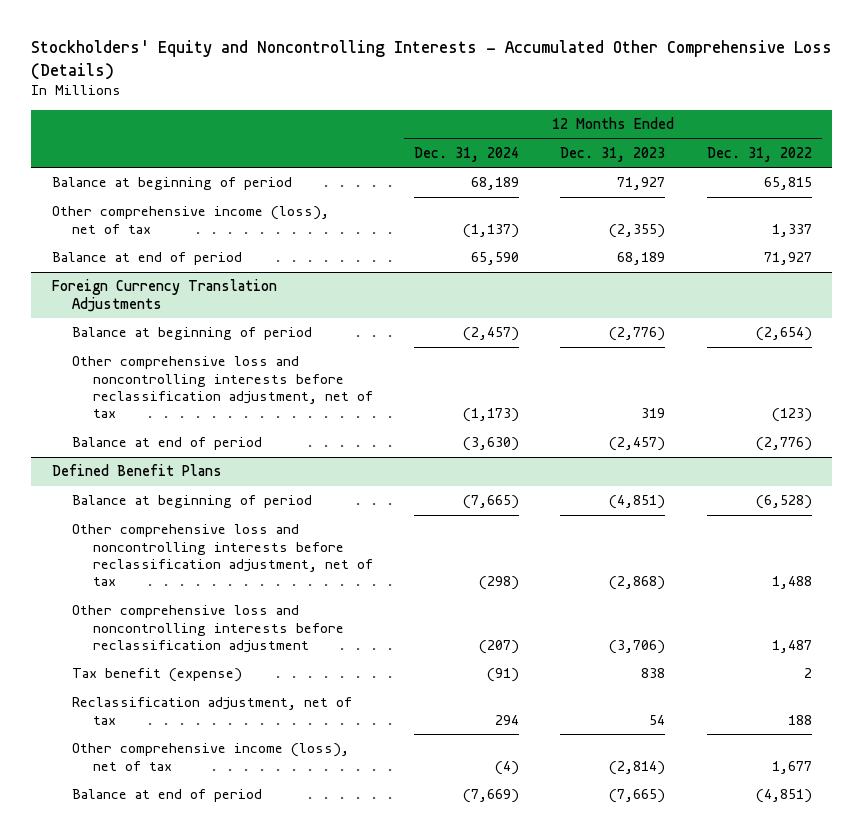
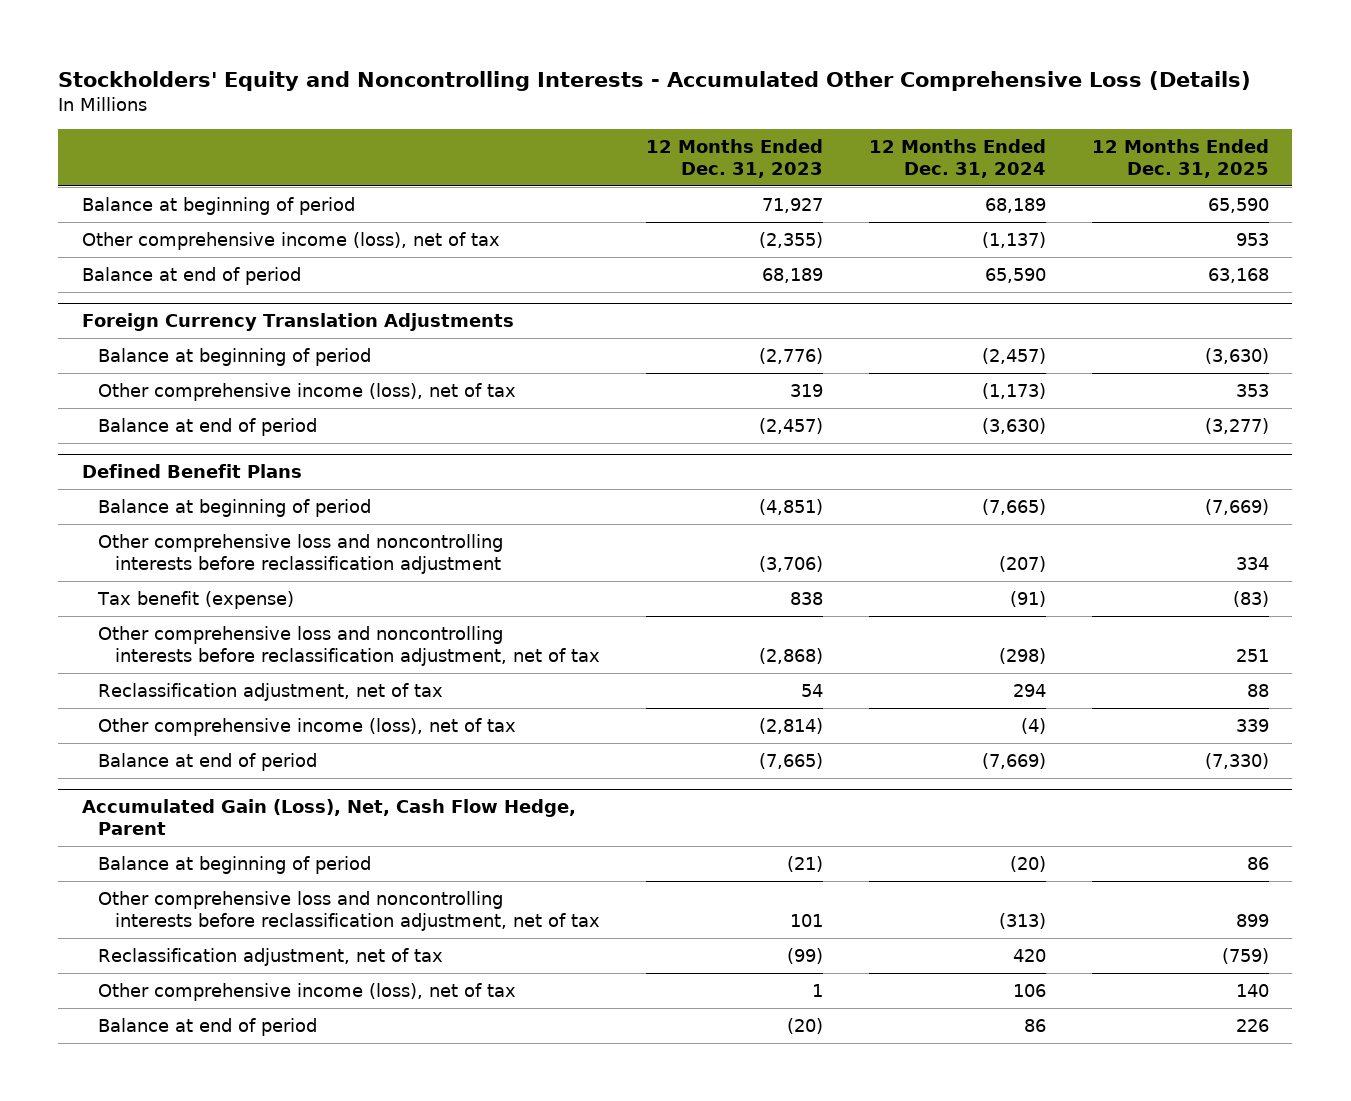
[706,146,812,162] Dec. 31, 2022 -> none
none -> [1092,138,1270,179] 12 Months Ended Dec. 31, 2025
[72,356,374,419] Other comprehensive loss and noncontrolling interests before reclassification adjustment, net of tax -> [98,382,517,401] Other comprehensive income (loss), net of tax
[72,524,374,587] Other comprehensive loss and noncontrolling interests before reclassification adjustment, net of tax -> [98,625,601,667] Other comprehensive loss and noncontrolling interests before reclassification adjustment, net of tax
none -> [81,799,576,836] Accumulated Gain (Loss), Net, Cash Flow Hedge, Parent
none -> [98,855,372,874] Balance at beginning of period
none -> [98,890,601,932] Other comprehensive loss and noncontrolling interests before reclassification adjustment, net of tax
none -> [98,947,444,966] Reclassification adjustment, net of tax
none -> [98,982,517,1001] Other comprehensive income (loss), net of tax
none -> [98,1017,318,1036] Balance at end of period

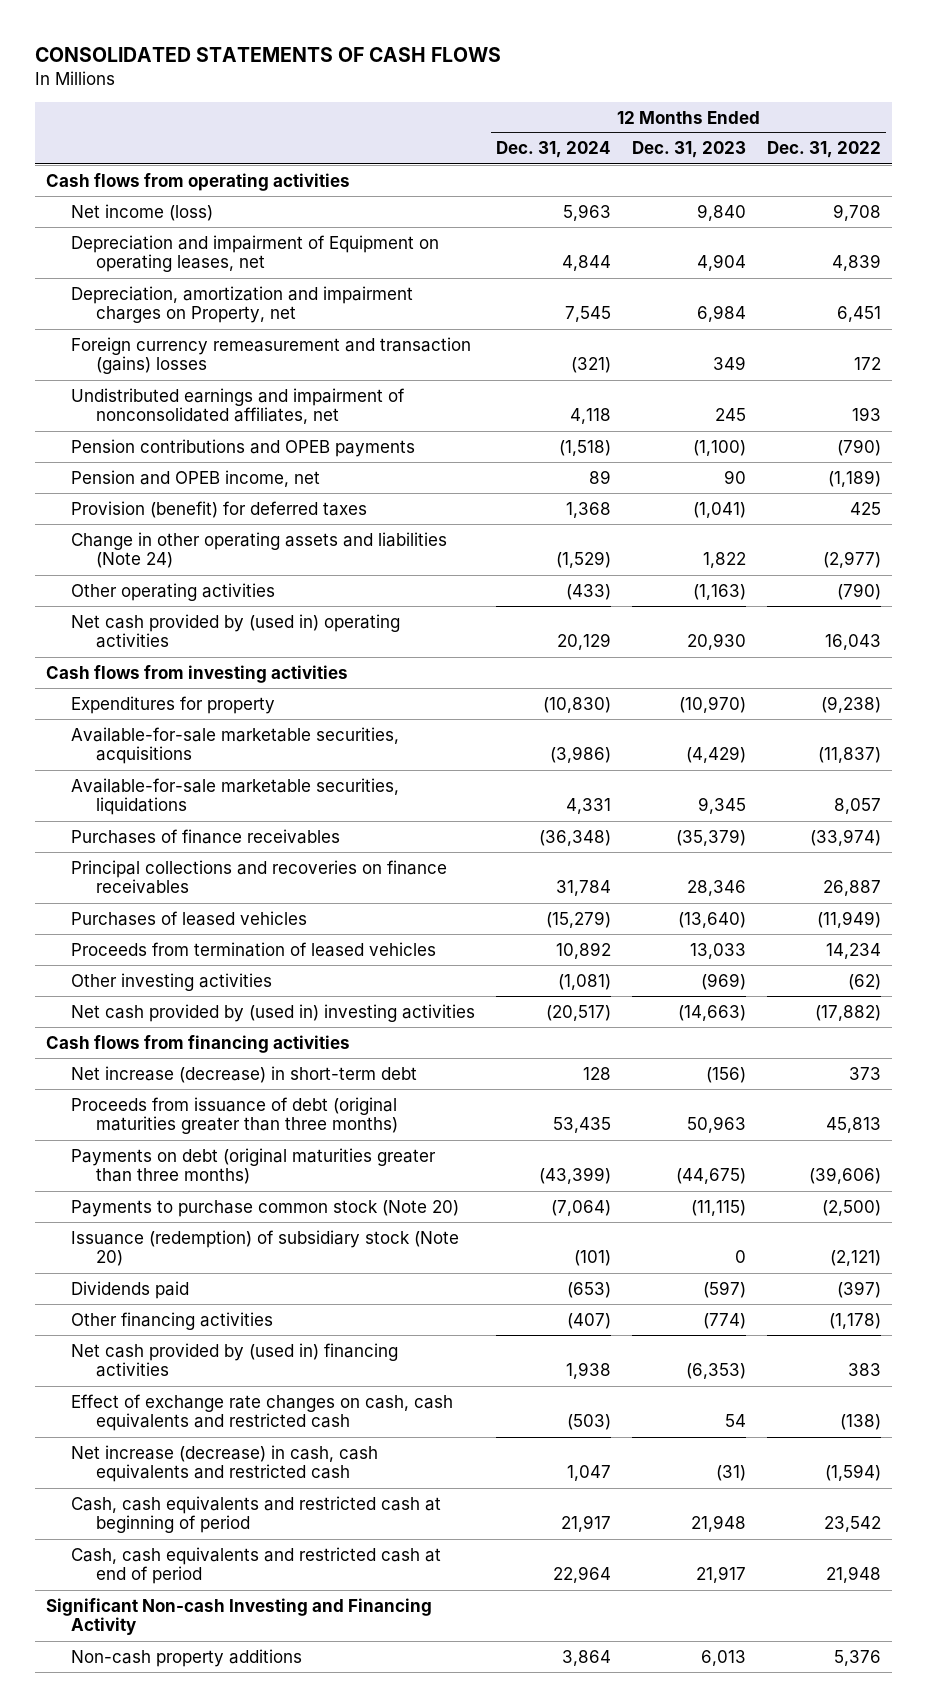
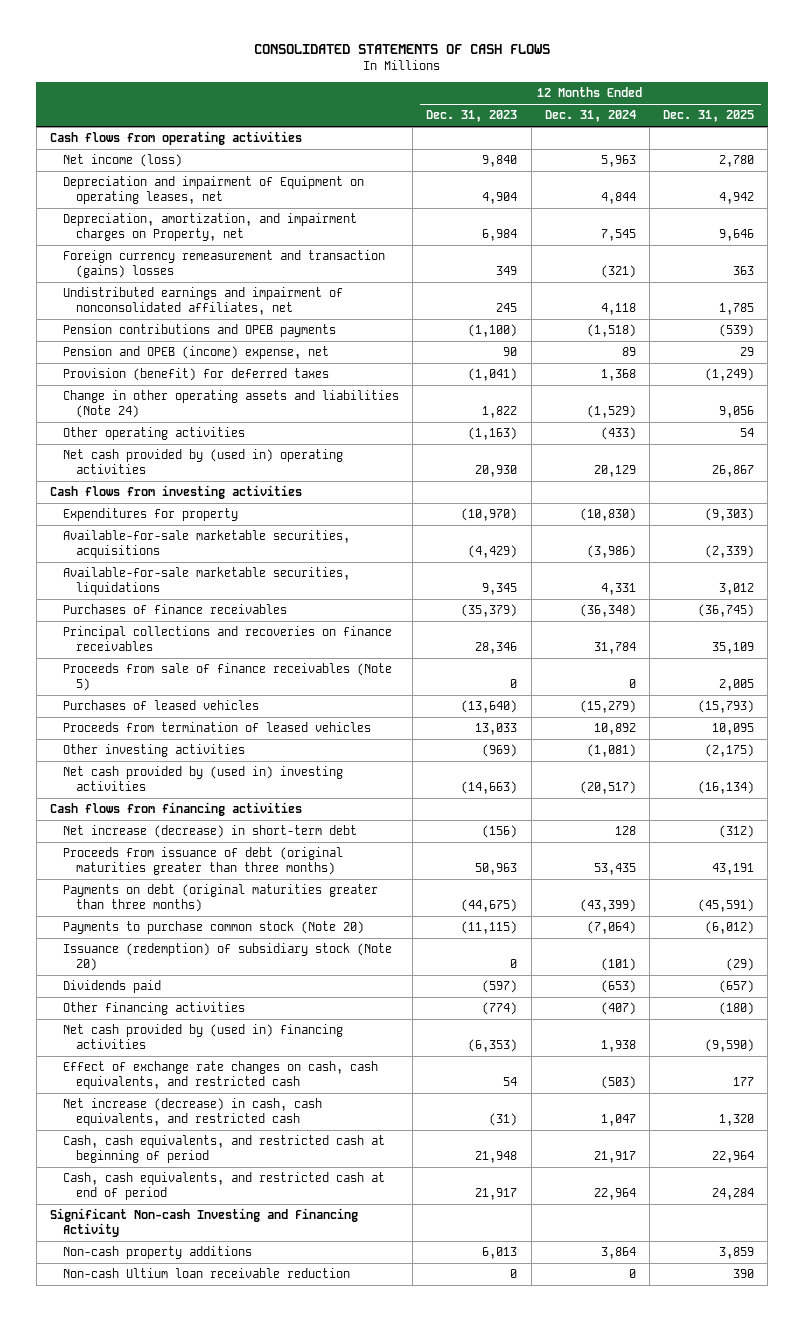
[767,141,882,159] Dec. 31, 2022 -> none
none -> [662,110,754,123] Dec. 31, 2025
[70,285,413,324] Depreciation, amortization and impairment charges on Property, net -> [63,213,358,241] Depreciation, amortization, and impairment charges on Property, net
[70,469,320,487] Pension and OPEB income, net -> [63,346,330,360] Pension and OPEB (income) expense, net
none -> [63,663,393,691] Proceeds from sale of finance receivables (Note 5)
[70,1393,453,1432] Effect of exchange rate changes on cash, cash equivalents and restricted cash -> [63,1061,379,1089] Effect of exchange rate changes on cash, cash equivalents, and restricted cash
[70,1444,378,1483] Net increase (decrease) in cash, cash equivalents and restricted cash -> [63,1098,323,1126] Net increase (decrease) in cash, cash equivalents, and restricted cash
[70,1495,441,1534] Cash, cash equivalents and restricted cash at beginning of period -> [63,1135,386,1163] Cash, cash equivalents, and restricted cash at beginning of period
[70,1546,441,1585] Cash, cash equivalents and restricted cash at end of period -> [63,1172,386,1200] Cash, cash equivalents, and restricted cash at end of period
none -> [63,1268,351,1279] Non-cash Ultium loan receivable reduction

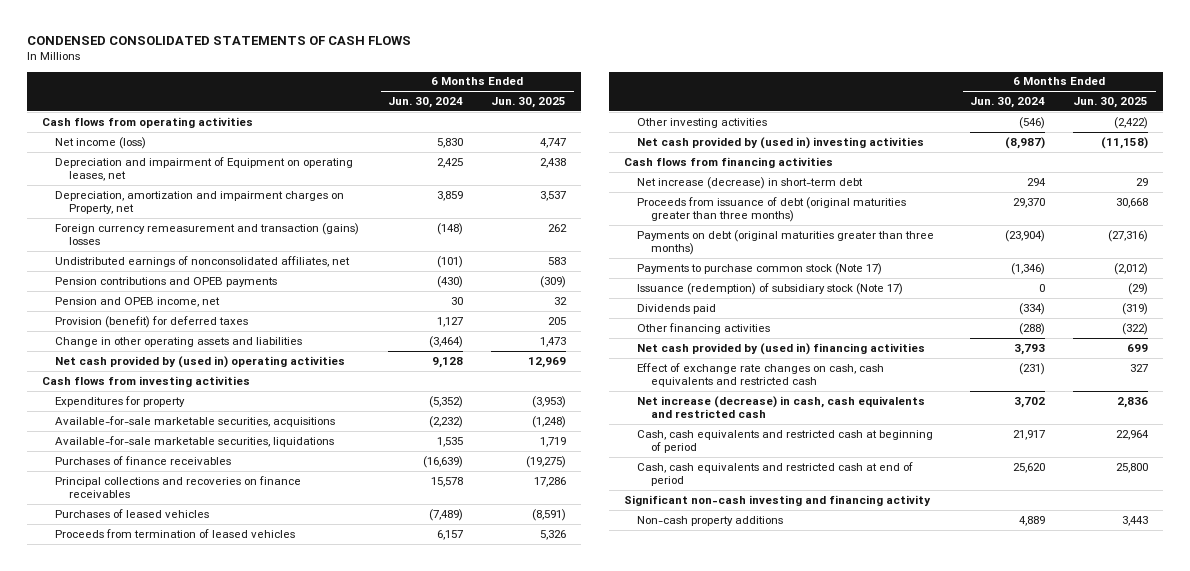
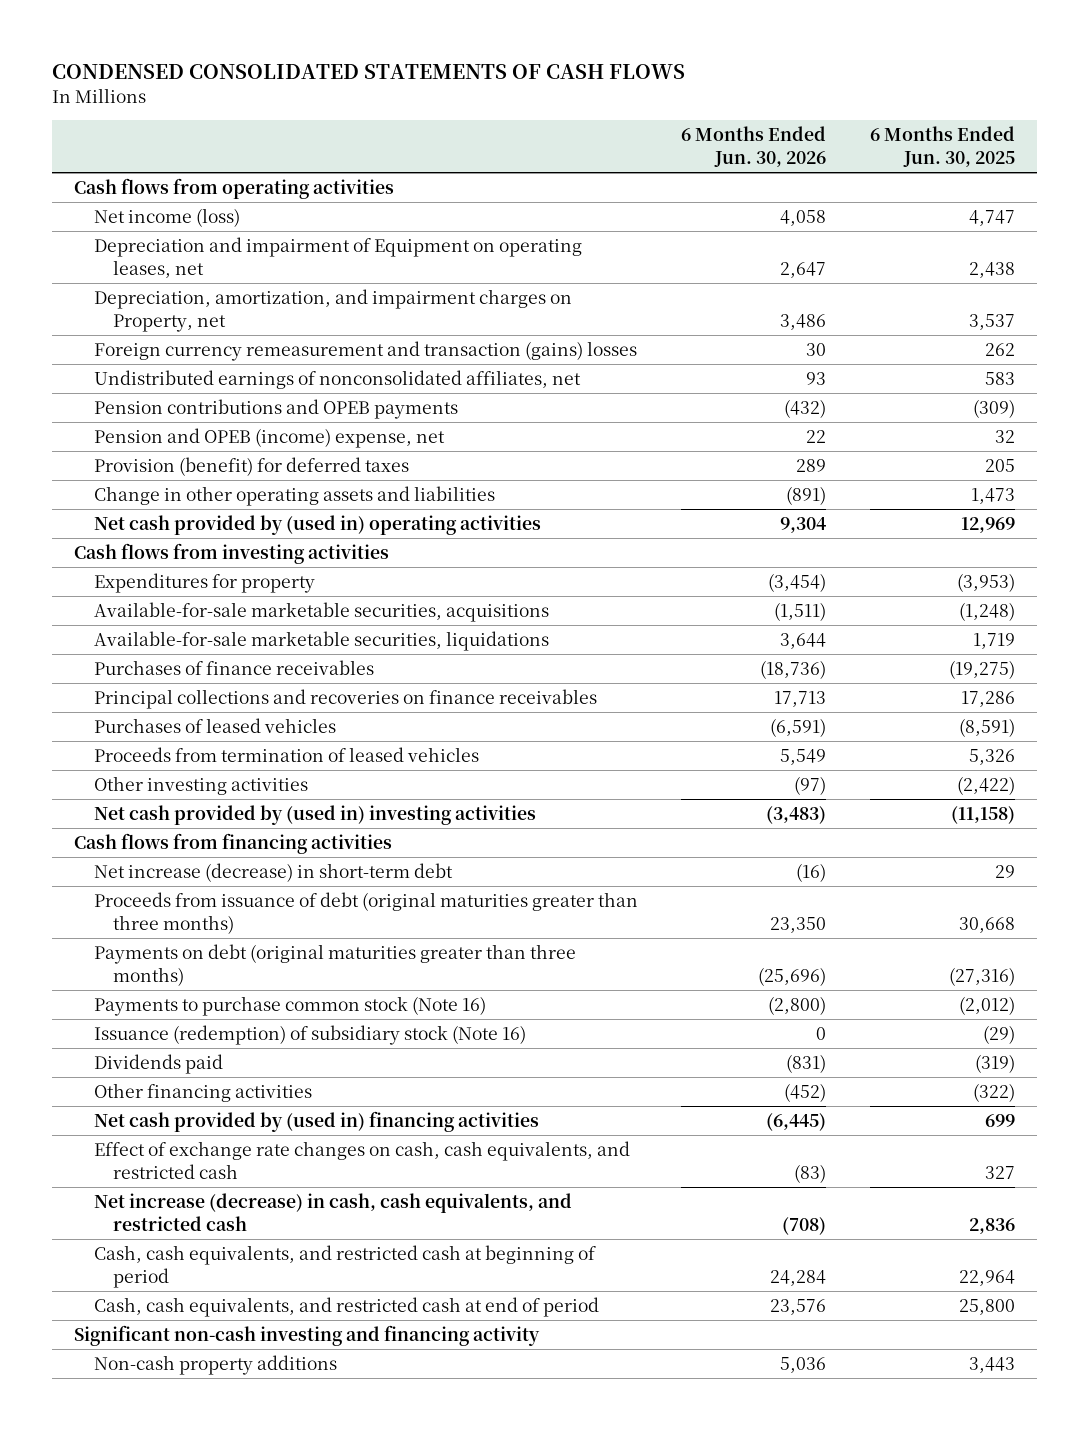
[387,96,463,108] Jun. 30, 2024 -> none
none -> [681,126,827,167] 6 Months Ended Jun. 30, 2026
[55,190,345,215] Depreciation, amortization and impairment charges on Property, net -> [93,288,572,332] Depreciation, amortization, and impairment charges on Property, net
[55,296,221,307] Pension and OPEB income, net -> [93,427,445,448] Pension and OPEB (income) expense, net
[637,262,883,275] Payments to purchase common stock (Note 17) -> [93,995,486,1016] Payments to purchase common stock (Note 16)
[637,282,904,295] Issuance (redemption) of subsidiary stock (Note 17) -> [93,1024,526,1045] Issuance (redemption) of subsidiary stock (Note 16)
[637,362,885,388] Effect of exchange rate changes on cash, cash equivalents and restricted cash -> [93,1140,630,1179] Effect of exchange rate changes on cash, cash equivalents, and restricted cash
[637,395,926,419] Net increase (decrease) in cash, cash equivalents and restricted cash -> [93,1192,572,1231] Net increase (decrease) in cash, cash equivalents, and restricted cash
[637,429,934,454] Cash, cash equivalents and restricted cash at beginning of period -> [93,1244,596,1288] Cash, cash equivalents, and restricted cash at beginning of period
[637,461,914,487] Cash, cash equivalents and restricted cash at end of period -> [93,1296,599,1317] Cash, cash equivalents, and restricted cash at end of period

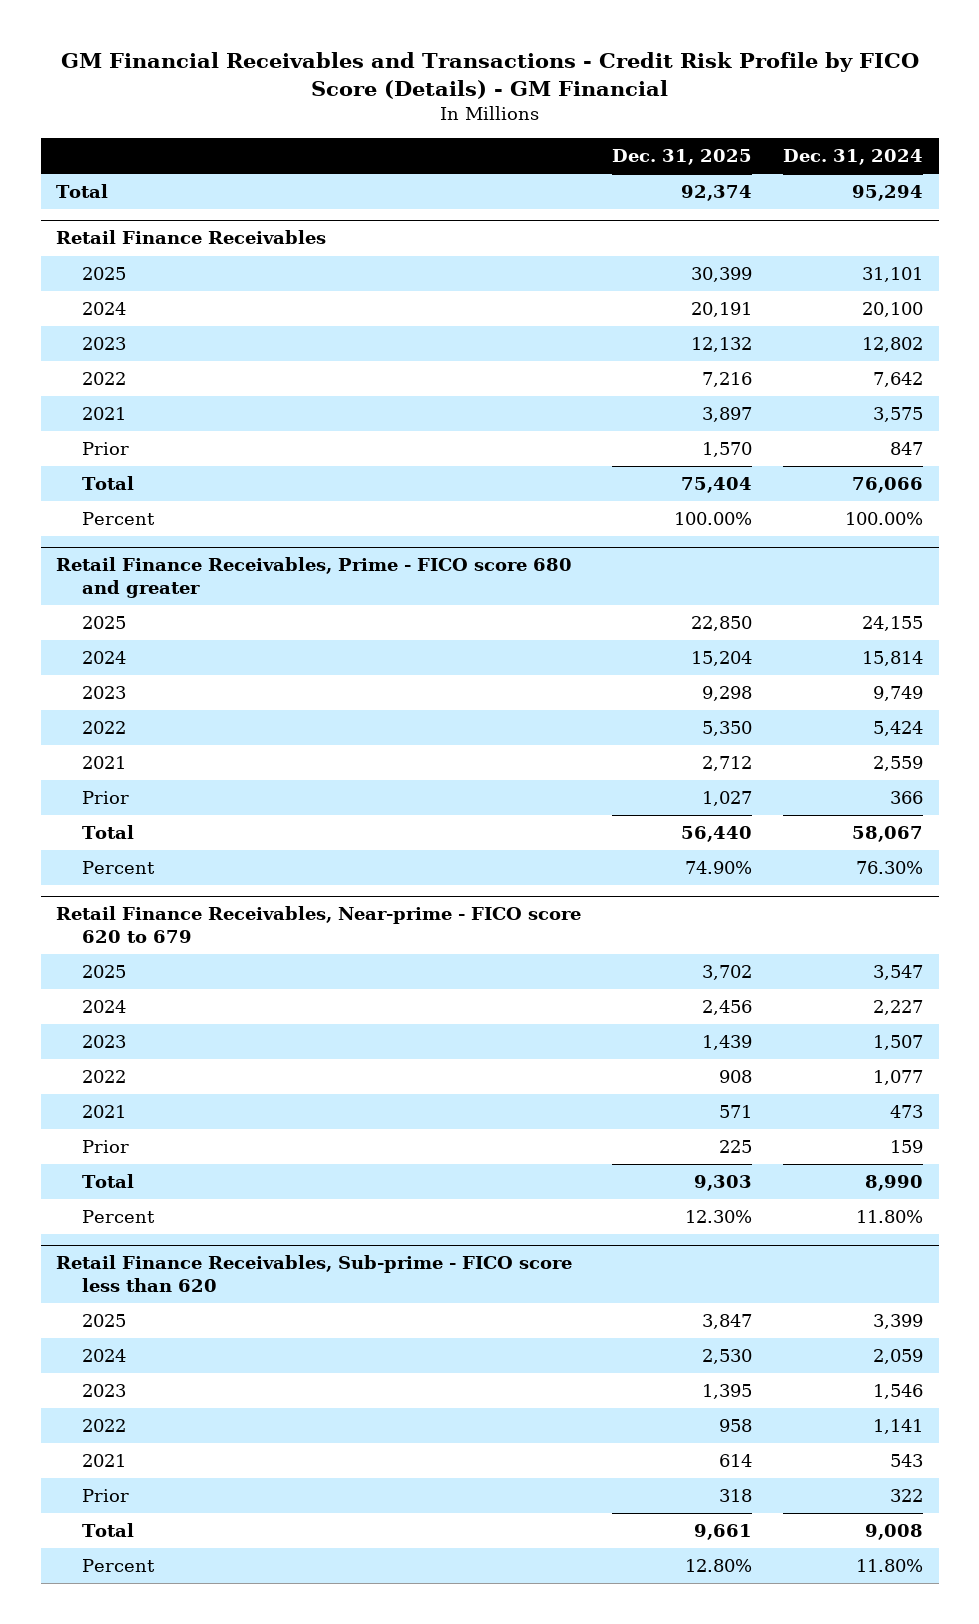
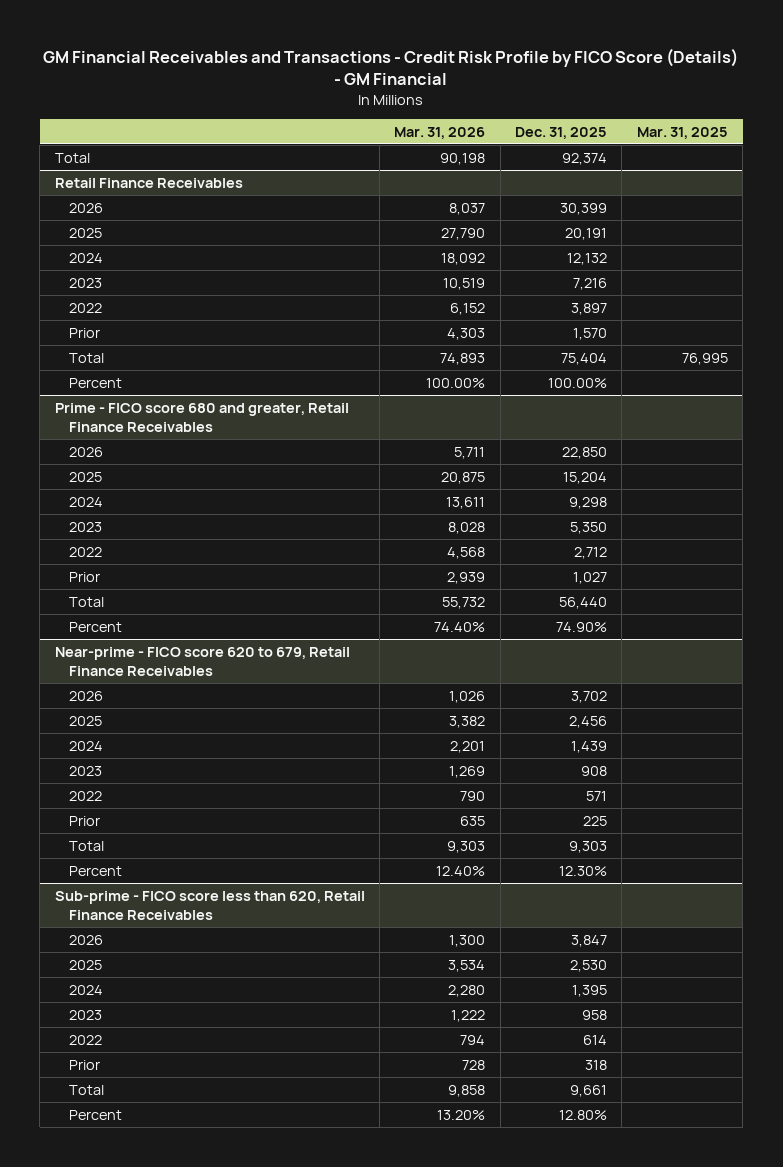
[783,149,924,166] Dec. 31, 2024 -> none
none -> [394,126,486,139] Mar. 31, 2026
none -> [636,126,728,139] Mar. 31, 2025
[81,407,126,421] 2021 -> none
none -> [68,202,103,213] 2026
[691,267,753,283] 30,399 -> [565,227,608,240] 20,191
[691,302,753,318] 20,191 -> [567,252,608,265] 12,132
[691,337,753,353] 12,132 -> [573,277,608,290] 7,216
[702,372,753,388] 7,216 -> [571,302,608,315] 3,897
[81,756,126,770] 2021 -> none
[56,557,573,598] Retail Finance Receivables, Prime - FICO score 680 and greater -> [54,402,349,432] Prime - FICO score 680 and greater, Retail Finance Receivables
none -> [68,446,103,457] 2026
[691,616,753,632] 22,850 -> [563,471,608,484] 15,204
[691,651,753,667] 15,204 -> [569,496,608,509] 9,298
[702,686,753,702] 9,298 -> [570,521,608,534] 5,350
[702,721,753,737] 5,350 -> [574,546,608,559] 2,712
[81,1105,126,1119] 2021 -> none
[56,906,582,943] Retail Finance Receivables, Near-prime - FICO score 620 to 679 -> [54,646,350,676] Near-prime - FICO score 620 to 679, Retail Finance Receivables
none -> [68,690,103,701] 2026
[702,965,753,981] 3,702 -> [569,715,608,728] 2,456
[702,1000,753,1016] 2,456 -> [571,740,608,753] 1,439
[702,1035,753,1051] 1,439 -> [581,765,608,776] 908
[719,1070,753,1084] 908 -> [586,790,608,801] 571
[81,1454,126,1468] 2021 -> none
[56,1255,573,1292] Retail Finance Receivables, Sub-prime - FICO score less than 620 -> [54,890,365,920] Sub-prime - FICO score less than 620, Retail Finance Receivables
none -> [68,934,103,945] 2026
[702,1314,753,1330] 3,847 -> [570,959,608,972] 2,530
[702,1349,753,1365] 2,530 -> [572,984,608,997] 1,395
[702,1384,753,1400] 1,395 -> [582,1009,608,1020] 958
[719,1419,753,1433] 958 -> [583,1034,608,1045] 614

